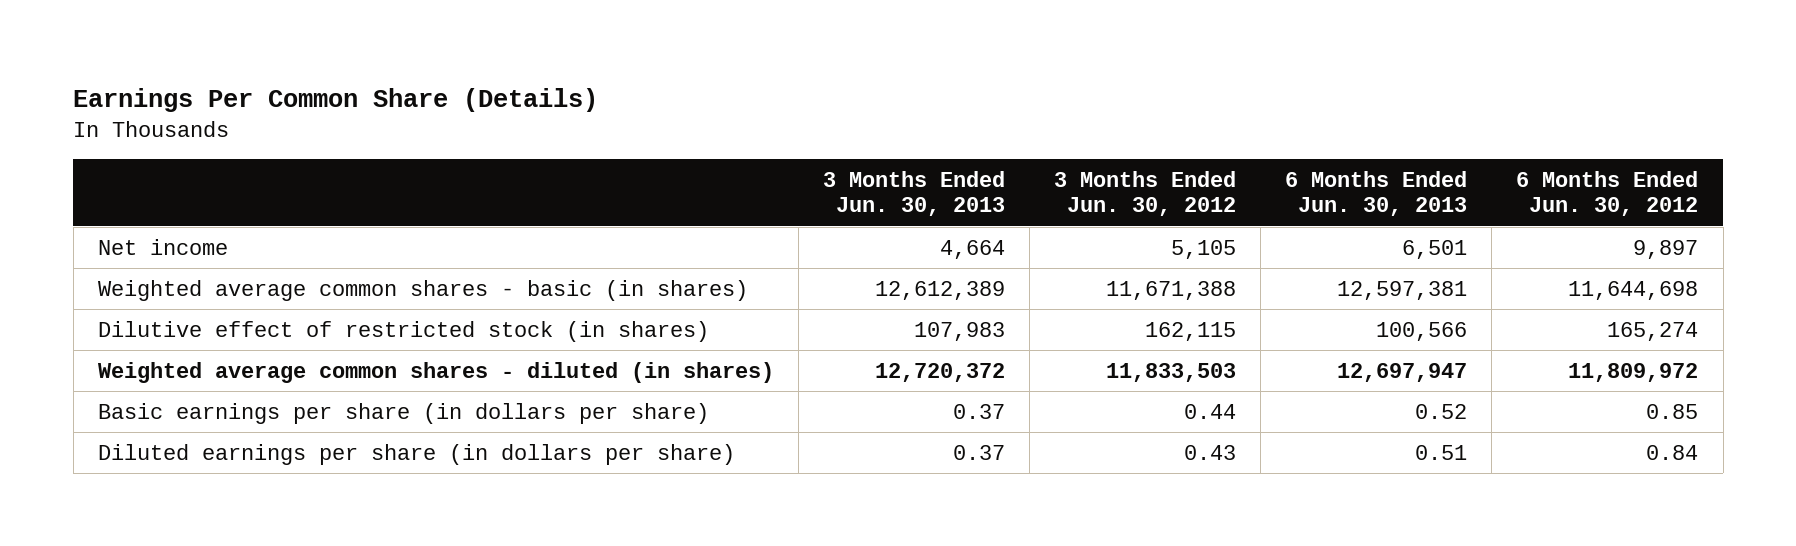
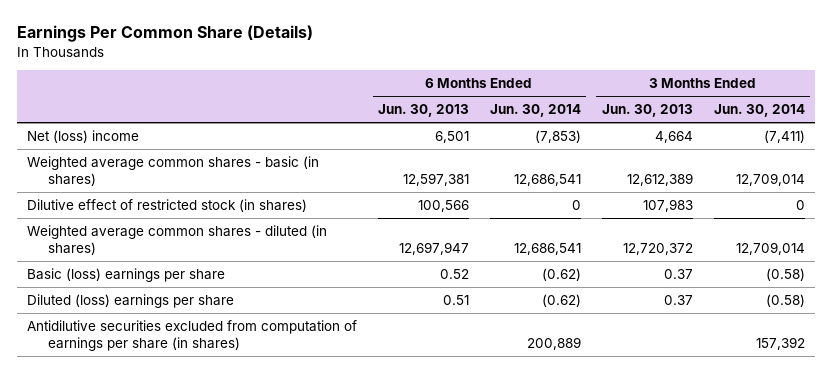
[1054,170,1237,217] 3 Months Ended Jun. 30, 2012 -> none
[1516,170,1699,217] 6 Months Ended Jun. 30, 2012 -> none
none -> [489,104,581,118] Jun. 30, 2014
none -> [713,104,805,118] Jun. 30, 2014
[97,238,228,255] Net income -> [27,130,140,144] Net (loss) income
[97,402,709,424] Basic earnings per share (in dollars per share) -> [27,268,226,283] Basic (loss) earnings per share
[97,443,735,465] Diluted earnings per share (in dollars per share) -> [27,294,235,309] Diluted (loss) earnings per share
none -> [27,320,358,352] Antidilutive securities excluded from computation of earnings per share (in shares)

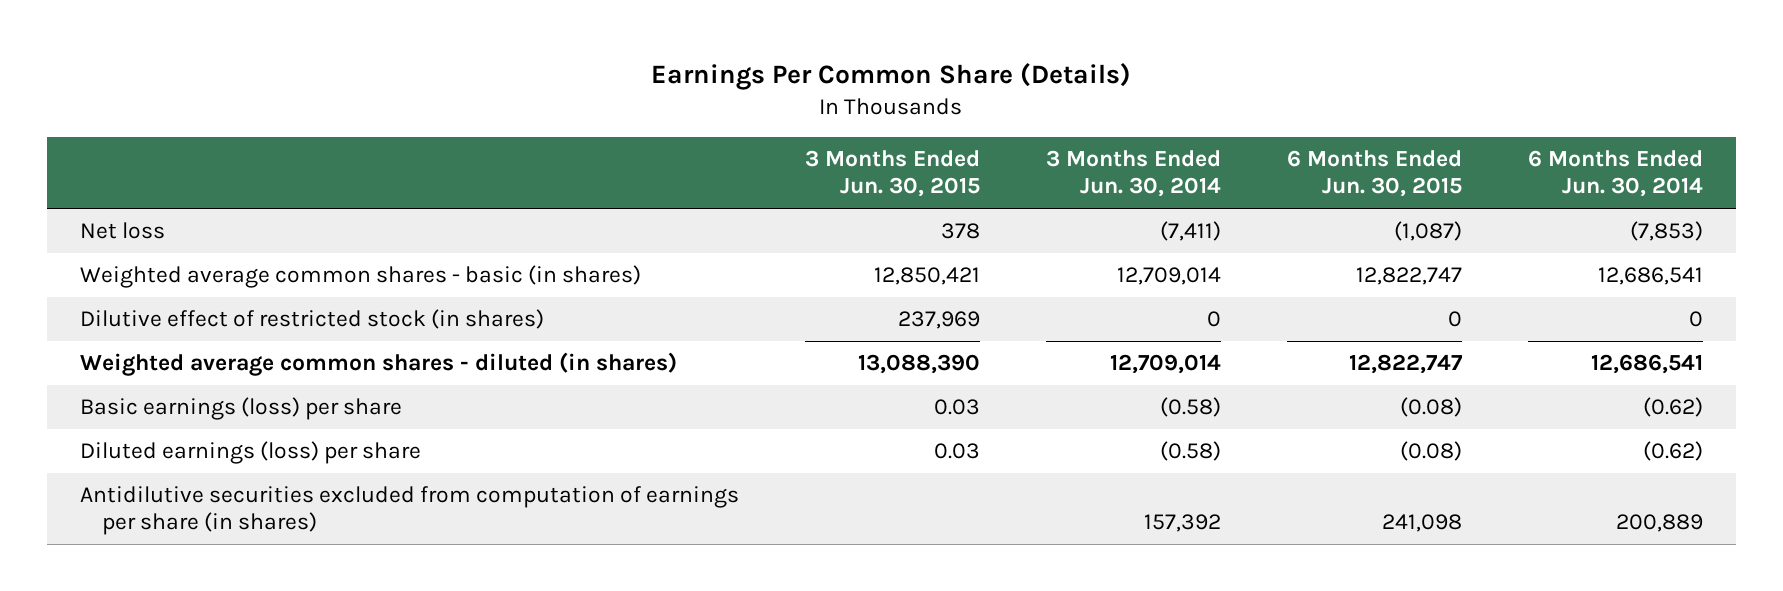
[378,104,470,118] Jun. 30, 2013 -> none
[601,104,693,118] Jun. 30, 2013 -> none
none -> [804,150,980,198] 3 Months Ended Jun. 30, 2015
none -> [1286,150,1462,198] 6 Months Ended Jun. 30, 2015
[27,130,140,144] Net (loss) income -> [79,222,165,240] Net loss
[27,268,226,283] Basic (loss) earnings per share -> [79,397,402,421] Basic earnings (loss) per share
[27,294,235,309] Diluted (loss) earnings per share -> [79,441,421,465] Diluted earnings (loss) per share

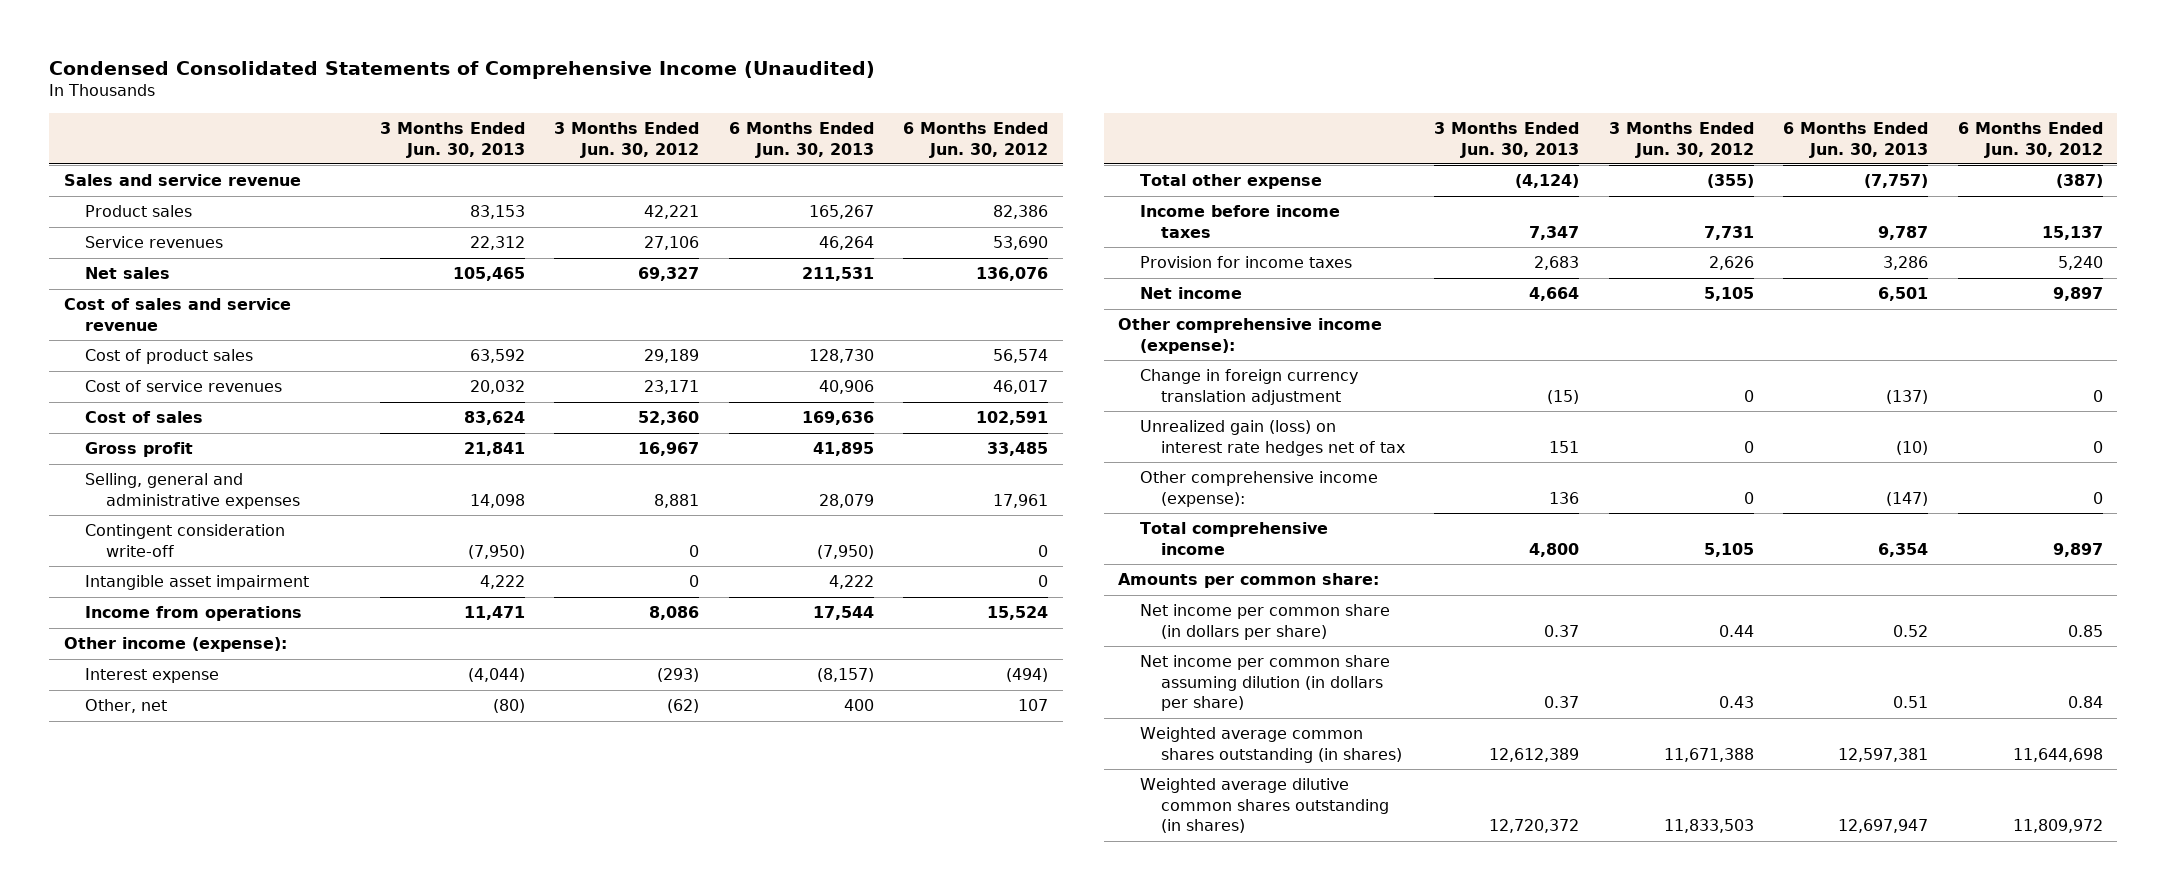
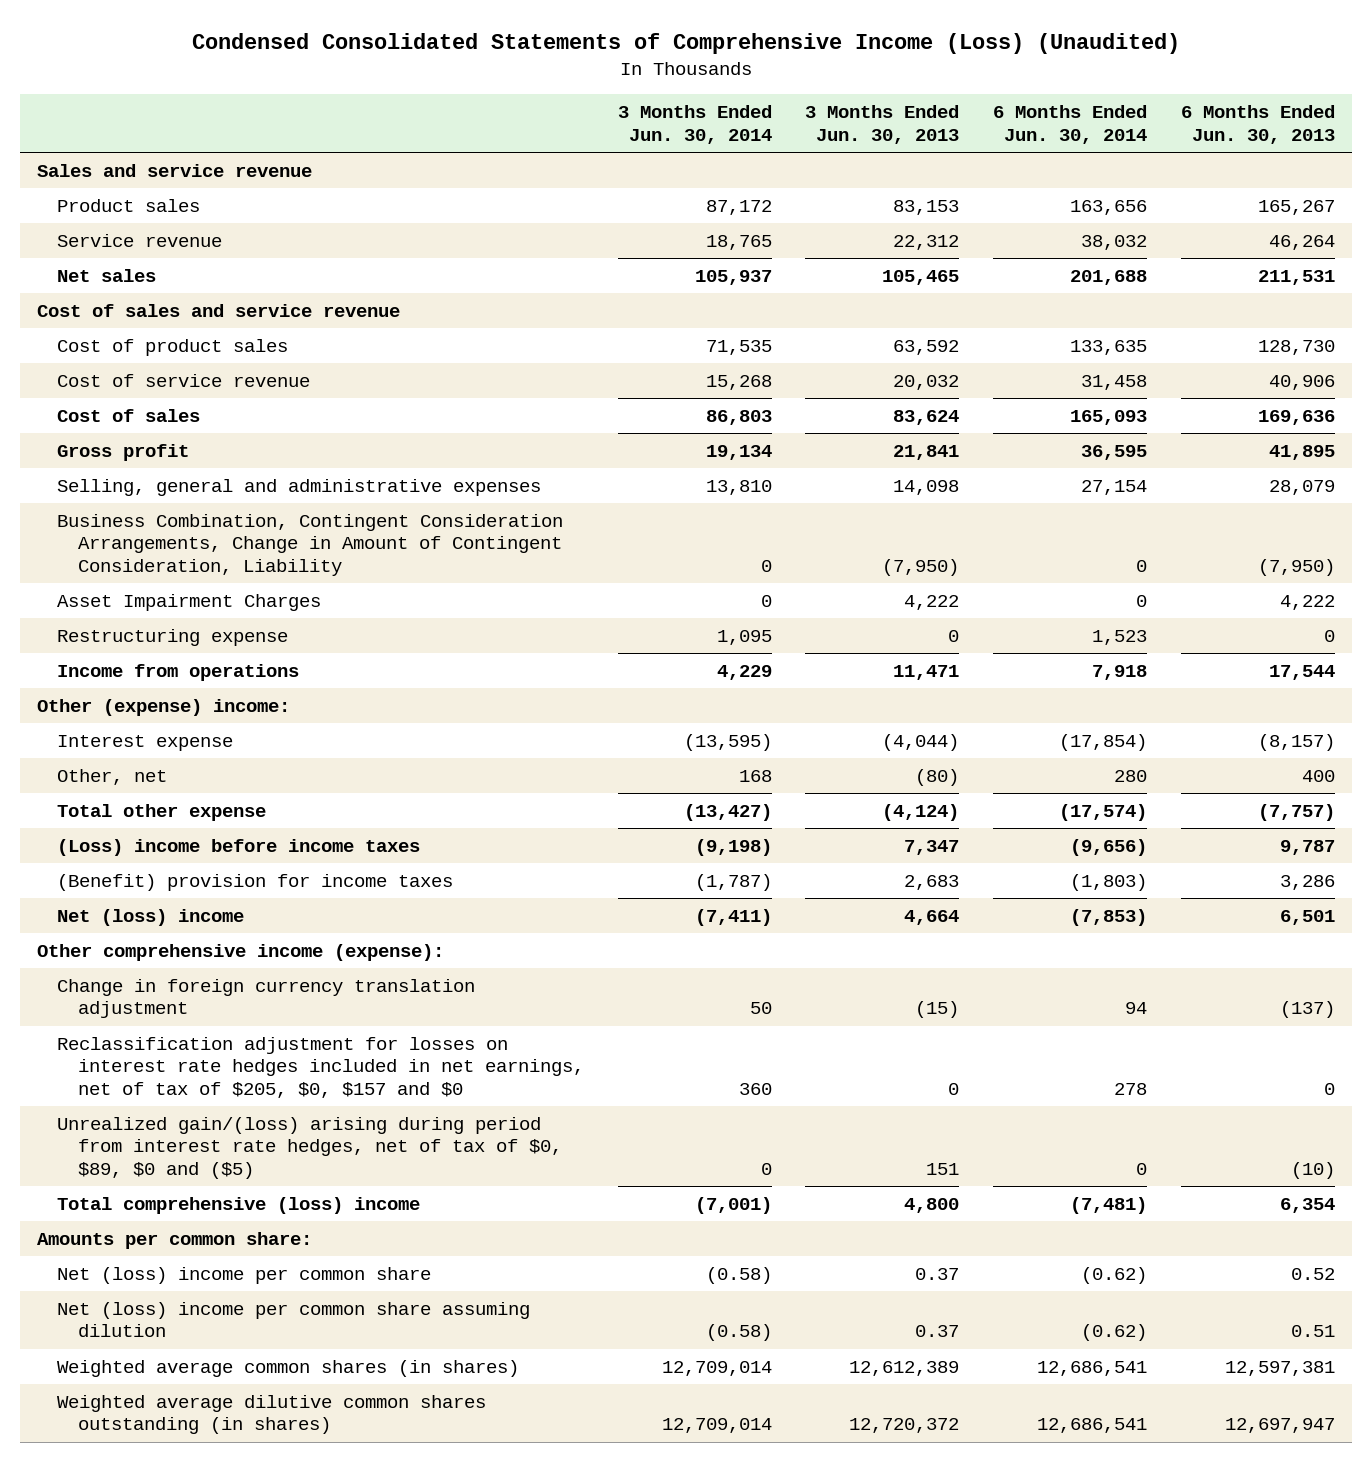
[49,60,876,79] Condensed Consolidated Statements of Comprehensive Income (Unaudited) -> [191,33,1180,55] Condensed Consolidated Statements of Comprehensive Income (Loss) (Unaudited)
[554,121,700,158] 3 Months Ended Jun. 30, 2012 -> none
[903,121,1049,158] 6 Months Ended Jun. 30, 2012 -> none
none -> [617,105,772,144] 3 Months Ended Jun. 30, 2014
none -> [993,105,1148,144] 6 Months Ended Jun. 30, 2014
[85,236,224,249] Service revenues -> [57,234,223,248] Service revenue
[85,380,283,393] Cost of service revenues -> [57,374,311,388] Cost of service revenue
[85,524,286,557] Contingent consideration write-off -> [57,514,564,576] Business Combination, Contingent Consideration Arrangements, Change in Amount of Contingent Consideration, Liability
[85,575,310,591] Intangible asset impairment -> [57,594,322,612] Asset Impairment Charges
none -> [57,629,289,647] Restructuring expense
[64,637,288,653] Other income (expense): -> [36,699,290,717] Other (expense) income:
[1139,205,1340,238] Income before income taxes -> [57,839,421,857] (Loss) income before income taxes
[1139,256,1352,269] Provision for income taxes -> [57,874,454,892] (Benefit) provision for income taxes
[1139,287,1242,300] Net income -> [57,909,245,927] Net (loss) income
[1139,471,1378,507] Other comprehensive income (expense): -> none
none -> [57,1037,584,1098] Reclassification adjustment for losses on interest rate hedges included in net earnings, net of tax of $205, $0, $157 and $0
[1139,420,1405,456] Unrealized gain (loss) on interest rate hedges net of tax -> [57,1117,562,1179] Unrealized gain/(loss) arising during period from interest rate hedges, net of tax of $0, $89, $0 and ($5)
[1139,522,1328,555] Total comprehensive income -> [57,1197,421,1215] Total comprehensive (loss) income
[1139,604,1390,640] Net income per common share (in dollars per share) -> [57,1267,432,1285] Net (loss) income per common share
[1139,655,1390,712] Net income per common share assuming dilution (in dollars per share) -> [57,1302,531,1338] Net (loss) income per common share assuming dilution
[1139,727,1402,763] Weighted average common shares outstanding (in shares) -> [57,1360,520,1378] Weighted average common shares (in shares)

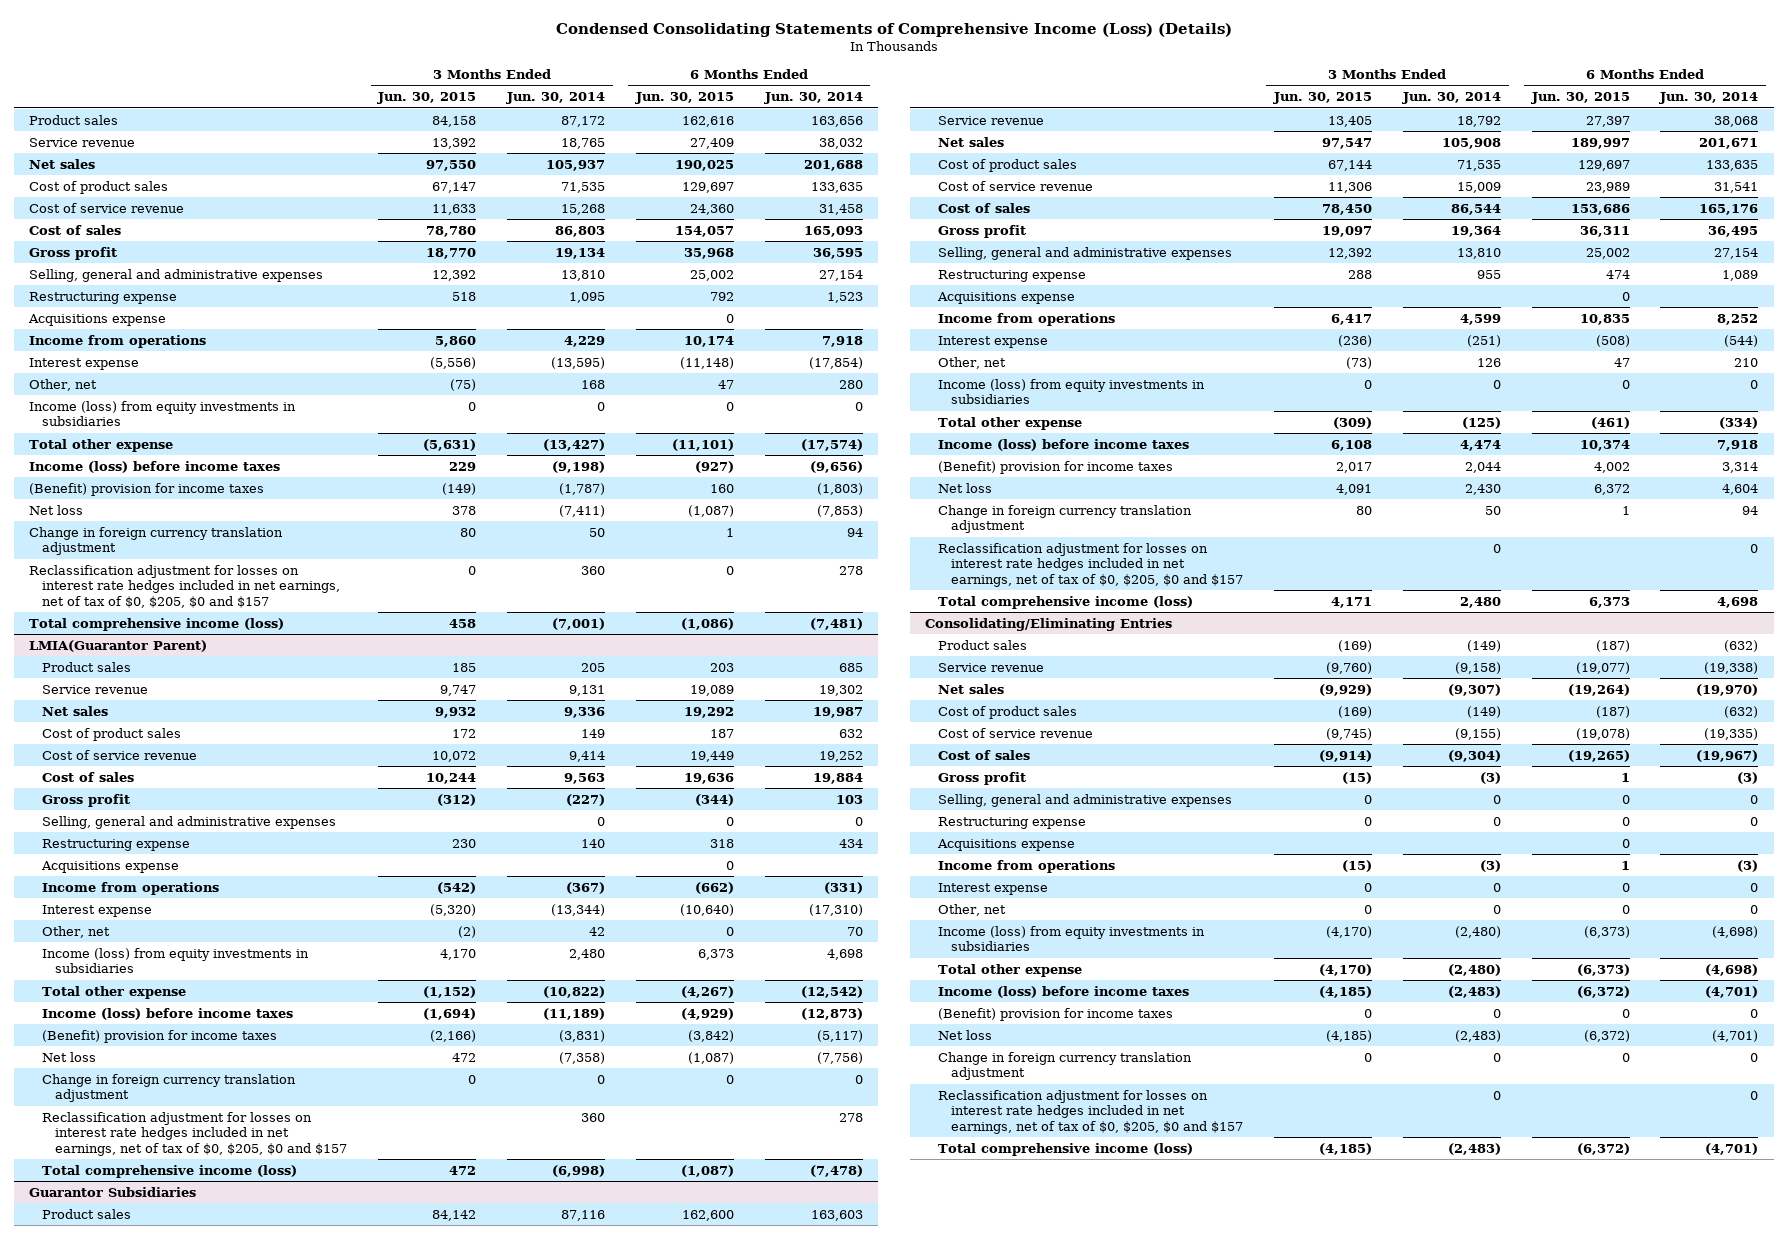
[191,33,1180,55] Condensed Consolidated Statements of Comprehensive Income (Loss) (Unaudited) -> [555,22,1232,37] Condensed Consolidating Statements of Comprehensive Income (Loss) (Details)
[805,105,960,144] 3 Months Ended Jun. 30, 2013 -> none
[1180,105,1335,144] 6 Months Ended Jun. 30, 2013 -> none
none -> [377,92,477,105] Jun. 30, 2015
none -> [634,92,734,105] Jun. 30, 2015
[36,164,312,178] Sales and service revenue -> none
[36,304,400,318] Cost of sales and service revenue -> none
[57,514,564,576] Business Combination, Contingent Consideration Arrangements, Change in Amount of Contingent Consideration, Liability -> none
[57,594,322,612] Asset Impairment Charges -> none
none -> [28,313,167,326] Acquisitions expense
[36,699,290,717] Other (expense) income: -> none
none -> [29,400,297,427] Income (loss) from equity investments in subsidiaries
[57,839,421,857] (Loss) income before income taxes -> [29,460,281,473] Income (loss) before income taxes
[36,944,444,962] Other comprehensive income (expense): -> none
[57,909,245,927] Net (loss) income -> [29,504,84,515] Net loss
[57,1117,562,1179] Unrealized gain/(loss) arising during period from interest rate hedges, net of tax of $0, $89, $0 and ($5) -> none
[36,1232,312,1250] Amounts per common share: -> none
[57,1267,432,1285] Net (loss) income per common share -> none
[57,1302,531,1338] Net (loss) income per common share assuming dilution -> none
[57,1360,520,1378] Weighted average common shares (in shares) -> none
[57,1395,487,1435] Weighted average dilutive common shares outstanding (in shares) -> none
[57,1037,584,1098] Reclassification adjustment for losses on interest rate hedges included in net earnings, net of tax of $205, $0, $157 and $0 -> [29,564,341,608] Reclassification adjustment for losses on interest rate hedges included in net earnings, net of tax of $0, $205, $0 and $157
[57,1197,421,1215] Total comprehensive (loss) income -> [29,617,285,631] Total comprehensive income (loss)
none -> [29,639,208,652] LMIA(Guarantor Parent)
none -> [42,661,132,672] Product sales
none -> [42,684,149,694] Service revenue
none -> [42,705,109,716] Net sales
none -> [42,727,182,741] Cost of product sales
none -> [42,749,198,760] Cost of service revenue
none -> [42,771,135,782] Cost of sales
none -> [42,793,131,807] Gross profit
none -> [42,815,337,829] Selling, general and administrative expenses
none -> [42,838,191,851] Restructuring expense
none -> [41,860,180,873] Acquisitions expense
none -> [42,881,220,895] Income from operations
none -> [42,904,153,917] Interest expense
none -> [42,925,111,938] Other, net
none -> [42,947,310,974] Income (loss) from equity investments in subsidiaries
none -> [42,985,187,999] Total other expense
none -> [42,1007,294,1020] Income (loss) before income taxes
none -> [42,1029,278,1043] (Benefit) provision for income taxes
none -> [42,1051,97,1062] Net loss
none -> [42,1073,297,1103] Change in foreign currency translation adjustment
none -> [42,1111,348,1156] Reclassification adjustment for losses on interest rate hedges included in net earnings, net of tax of $0, $205, $0 and $157
none -> [42,1164,298,1178] Total comprehensive income (loss)
none -> [29,1186,197,1197] Guarantor Subsidiaries
none -> [42,1208,132,1219] Product sales
none -> [938,115,1045,125] Service revenue
none -> [938,136,1005,147] Net sales
none -> [938,158,1078,172] Cost of product sales
none -> [938,180,1094,191] Cost of service revenue
none -> [938,202,1031,213] Cost of sales
none -> [938,224,1027,238] Gross profit
none -> [938,246,1233,260] Selling, general and administrative expenses
none -> [938,269,1087,282] Restructuring expense
none -> [937,291,1076,304] Acquisitions expense
none -> [938,312,1116,326] Income from operations
none -> [938,335,1049,348] Interest expense
none -> [938,356,1007,369] Other, net
none -> [938,378,1206,405] Income (loss) from equity investments in subsidiaries
none -> [938,416,1083,430] Total other expense
none -> [938,438,1190,451] Income (loss) before income taxes
none -> [938,460,1174,474] (Benefit) provision for income taxes
none -> [938,482,993,493] Net loss
none -> [938,504,1193,534] Change in foreign currency translation adjustment
none -> [938,542,1244,587] Reclassification adjustment for losses on interest rate hedges included in net earnings, net of tax of $0, $205, $0 and $157
none -> [938,595,1194,609] Total comprehensive income (loss)
none -> [925,617,1173,631] Consolidating/Eliminating Entries
none -> [938,639,1028,650] Product sales
none -> [938,662,1045,672] Service revenue
none -> [938,683,1005,694] Net sales
none -> [938,705,1078,719] Cost of product sales
none -> [938,727,1094,738] Cost of service revenue
none -> [938,749,1031,760] Cost of sales
none -> [938,771,1027,785] Gross profit
none -> [938,793,1233,807] Selling, general and administrative expenses
none -> [938,816,1087,829] Restructuring expense
none -> [937,838,1076,851] Acquisitions expense
none -> [938,859,1116,873] Income from operations
none -> [938,882,1049,895] Interest expense
none -> [938,903,1007,916] Other, net
none -> [938,925,1206,952] Income (loss) from equity investments in subsidiaries
none -> [938,963,1083,977] Total other expense
none -> [938,985,1190,998] Income (loss) before income taxes
none -> [938,1007,1174,1021] (Benefit) provision for income taxes
none -> [938,1029,993,1040] Net loss
none -> [938,1051,1193,1081] Change in foreign currency translation adjustment
none -> [938,1089,1244,1134] Reclassification adjustment for losses on interest rate hedges included in net earnings, net of tax of $0, $205, $0 and $157
none -> [938,1142,1194,1156] Total comprehensive income (loss)

